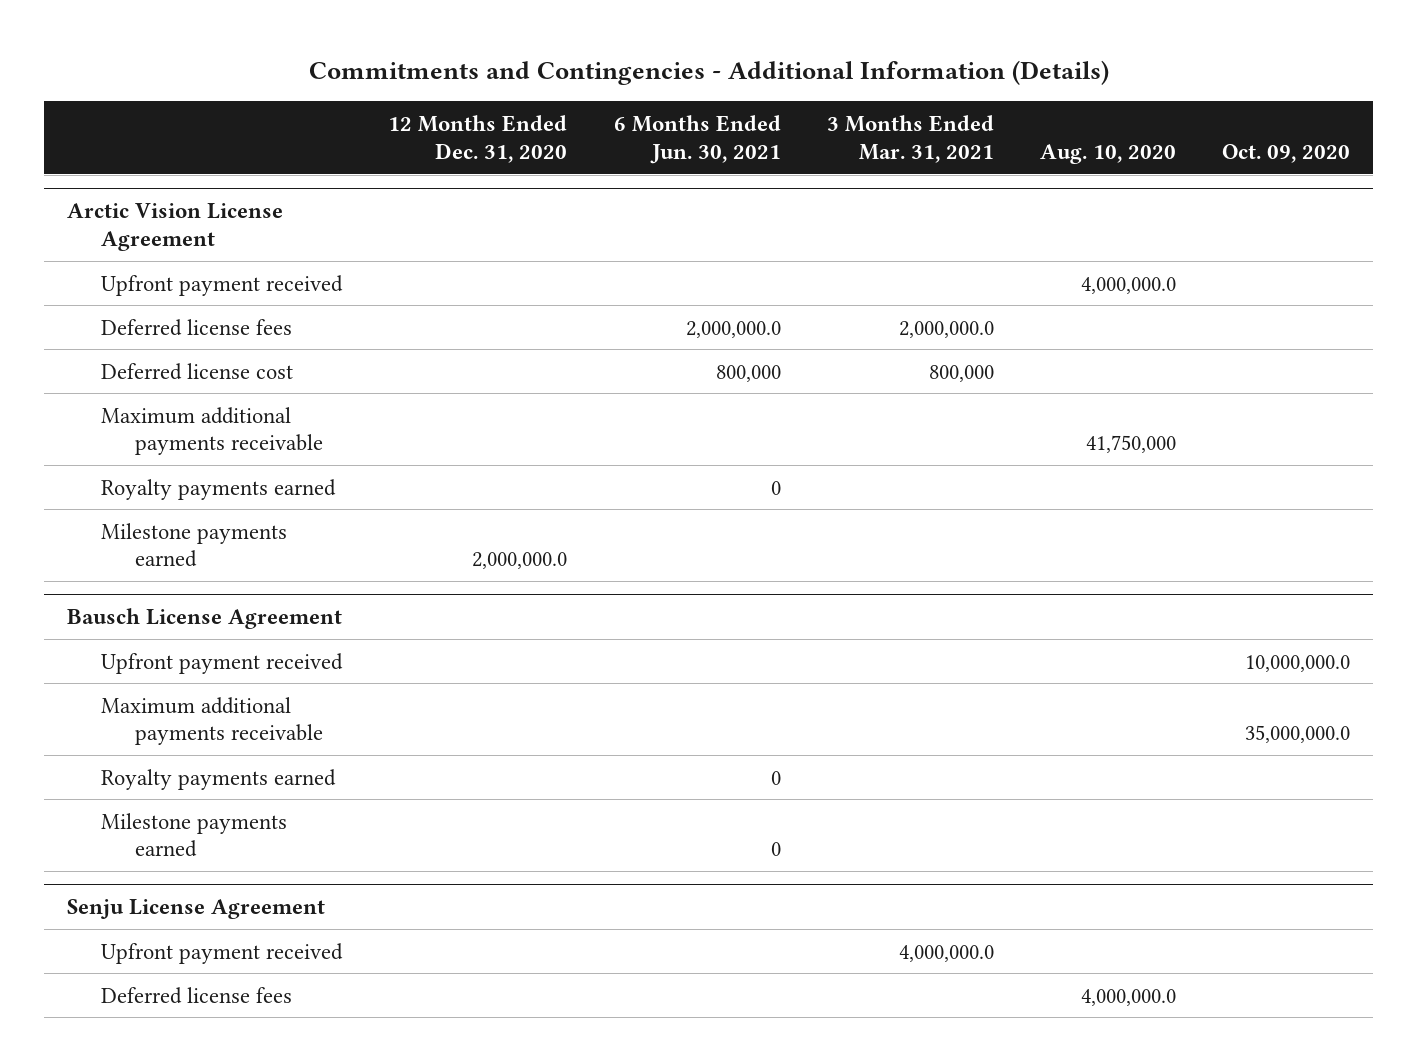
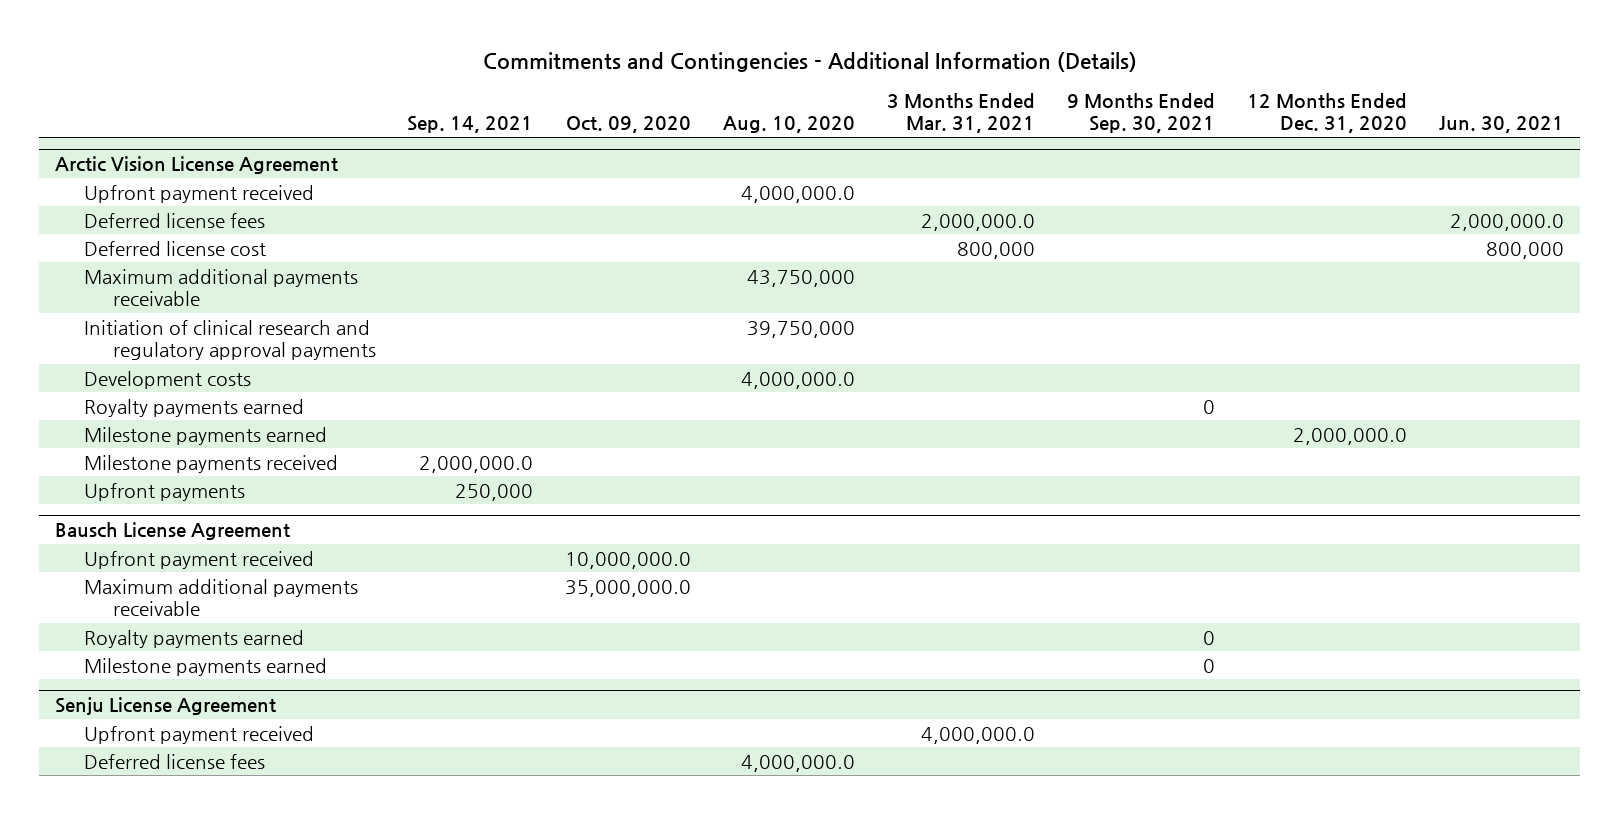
[613,114,781,164] 6 Months Ended Jun. 30, 2021 -> none
none -> [407,116,534,134] Sep. 14, 2021
none -> [1067,92,1216,134] 9 Months Ended Sep. 30, 2021
none -> [1439,116,1565,134] Jun. 30, 2021
[1086,435,1177,454] 41,750,000 -> [747,269,856,287] 43,750,000
none -> [83,319,376,361] Initiation of clinical research and regulatory approval payments
none -> [83,370,251,389] Development costs
none -> [83,454,338,473] Milestone payments received
none -> [83,482,245,501] Upfront payments

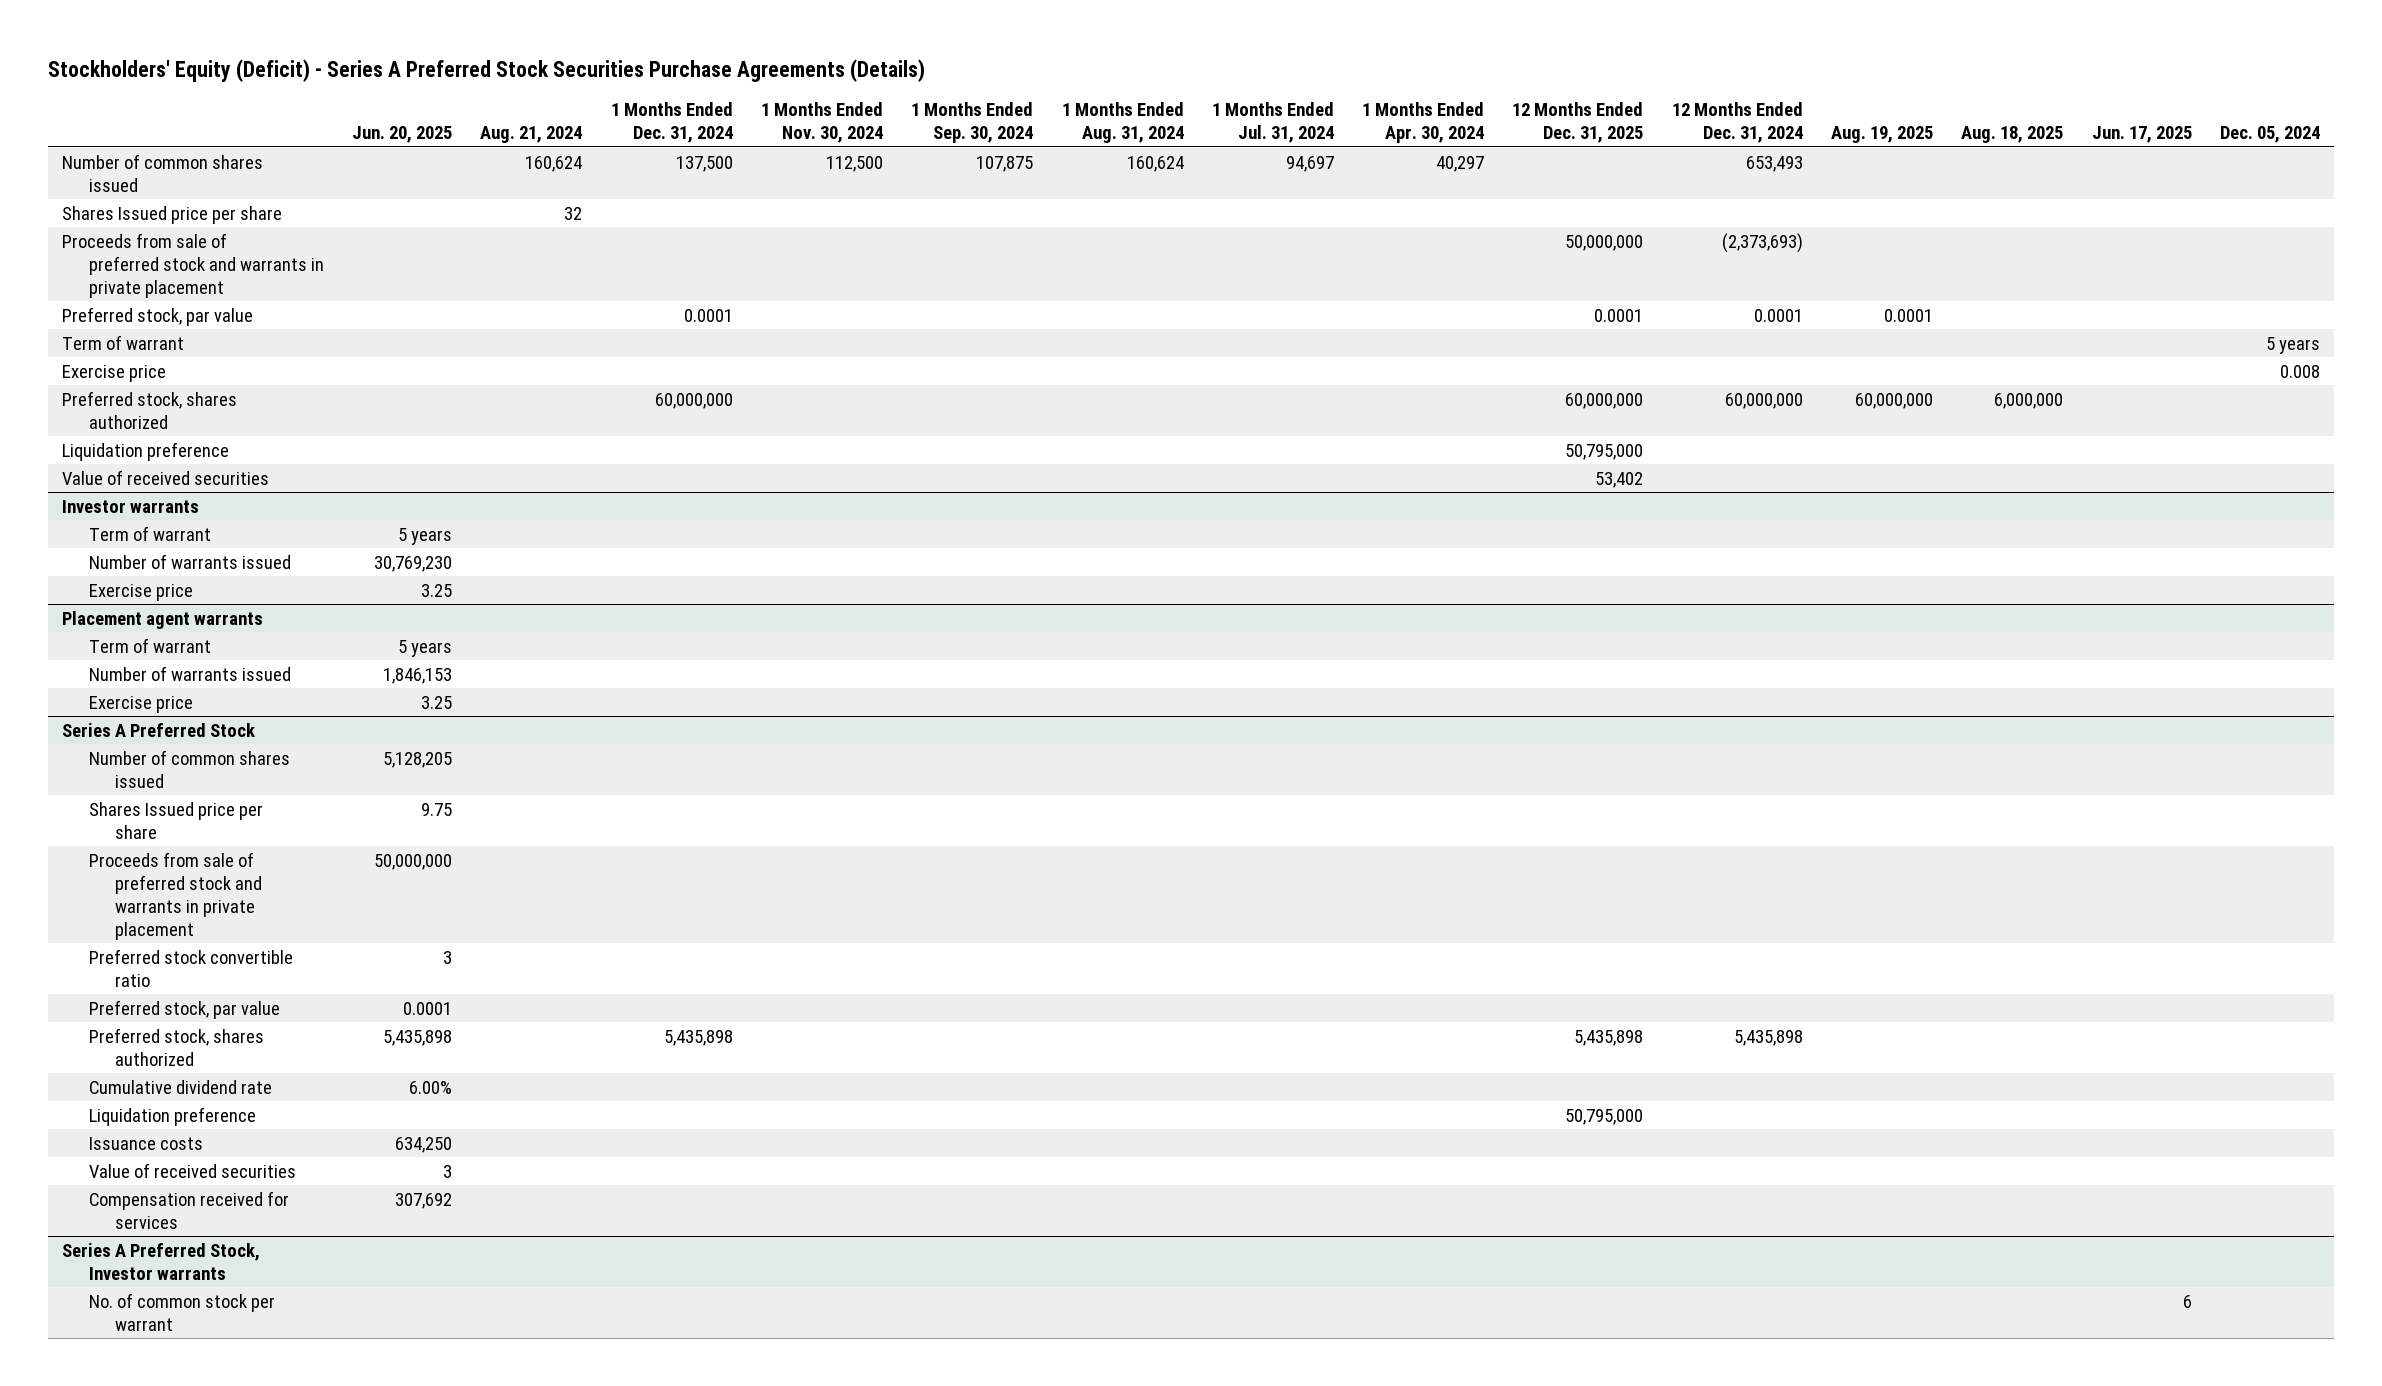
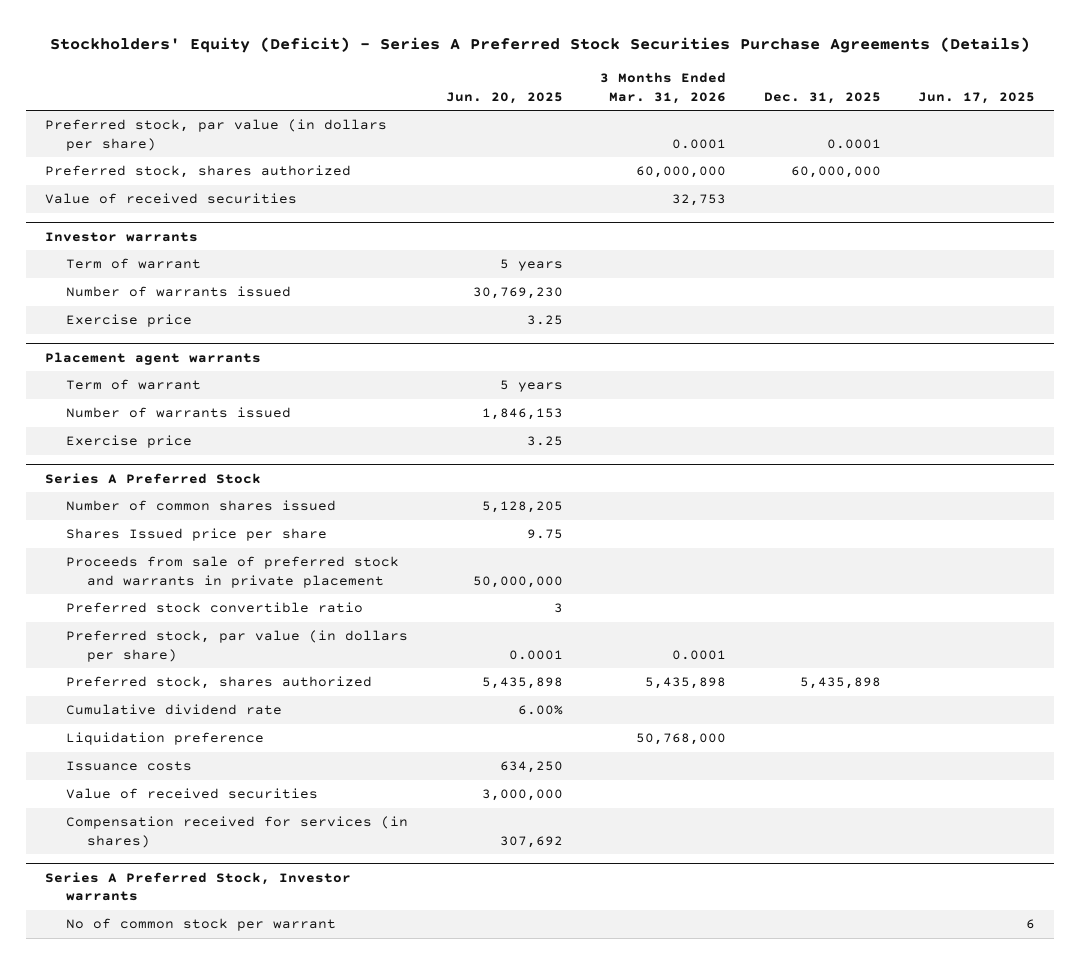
[480,126,583,144] Aug. 21, 2024 -> none
[610,102,733,144] 1 Months Ended Dec. 31, 2024 -> none
[760,102,883,144] 1 Months Ended Nov. 30, 2024 -> none
[911,102,1034,144] 1 Months Ended Sep. 30, 2024 -> none
[1061,102,1184,144] 1 Months Ended Aug. 31, 2024 -> none
[1211,102,1334,144] 1 Months Ended Jul. 31, 2024 -> none
[1362,102,1485,144] 1 Months Ended Apr. 30, 2024 -> none
[1512,102,1644,144] 12 Months Ended Dec. 31, 2025 -> none
[1671,102,1803,144] 12 Months Ended Dec. 31, 2024 -> none
[1831,126,1934,144] Aug. 19, 2025 -> none
[1961,126,2064,144] Aug. 18, 2025 -> none
[2219,126,2320,144] Dec. 05, 2024 -> none
none -> [600,71,727,104] 3 Months Ended Mar. 31, 2026
none -> [763,91,881,104] Dec. 31, 2025
[62,153,264,192] Number of common shares issued -> none
[62,205,283,224] Shares Issued price per share -> none
[62,232,324,298] Proceeds from sale of preferred stock and warrants in private placement -> none
[62,334,185,350] Term of warrant -> none
[62,364,167,382] Exercise price -> none
[62,306,254,326] Preferred stock, par value -> [45,119,388,151] Preferred stock, par value (in dollars per share)
[62,441,230,461] Liquidation preference -> none
[88,999,280,1019] Preferred stock, par value -> [65,630,408,662] Preferred stock, par value (in dollars per share)
[443,1164,453,1178] 3 -> [481,789,563,802] 3,000,000
[88,1190,289,1229] Compensation received for services -> [65,816,408,848] Compensation received for services (in shares)
[88,1292,275,1331] No. of common stock per warrant -> [65,918,336,932] No of common stock per warrant

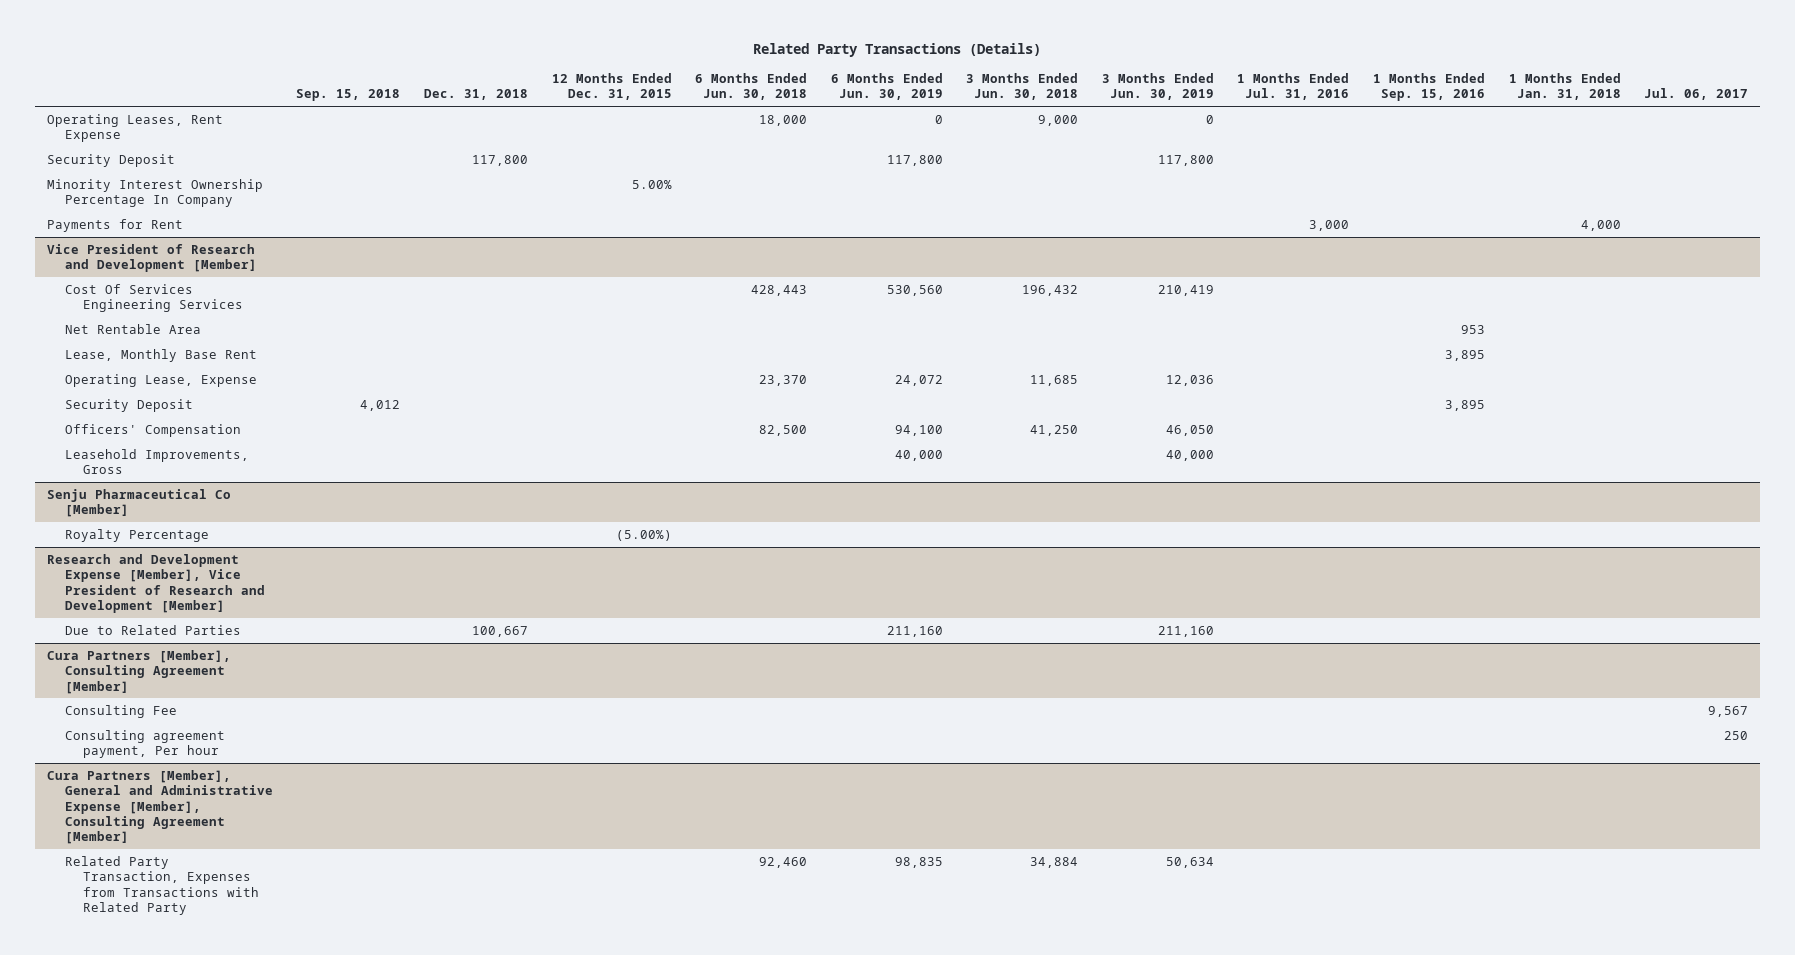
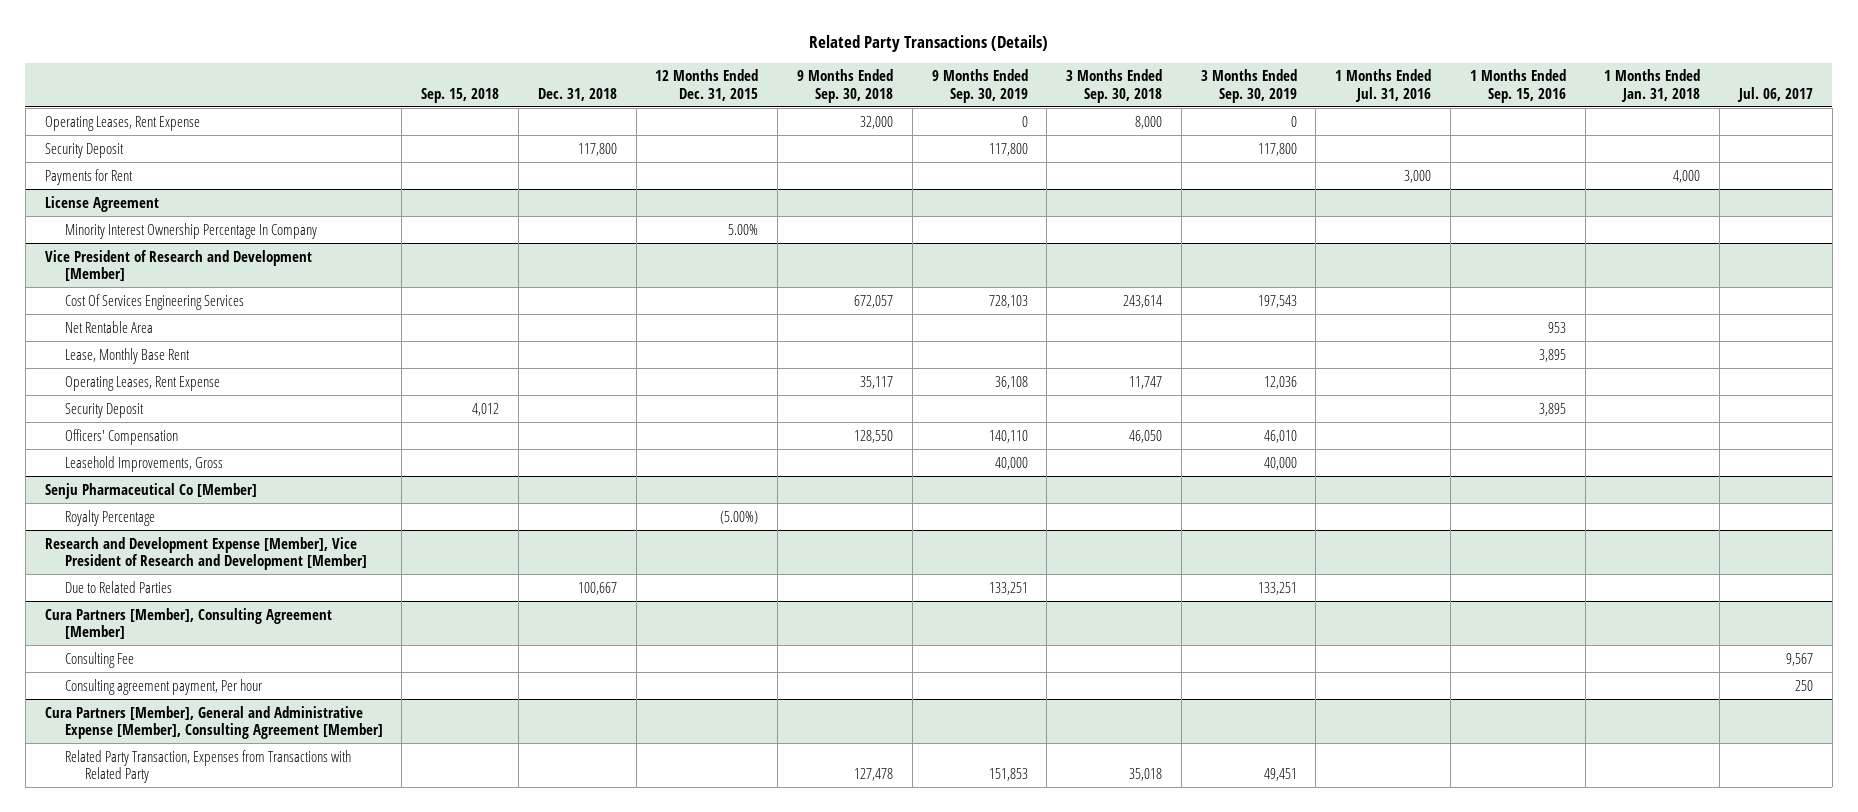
[695,72,808,101] 6 Months Ended Jun. 30, 2018 -> none
[830,72,943,101] 6 Months Ended Jun. 30, 2019 -> none
[966,72,1079,101] 3 Months Ended Jun. 30, 2018 -> none
[1101,72,1214,101] 3 Months Ended Jun. 30, 2019 -> none
none -> [796,69,893,103] 9 Months Ended Sep. 30, 2018
none -> [931,69,1028,103] 9 Months Ended Sep. 30, 2019
none -> [1066,69,1163,103] 3 Months Ended Sep. 30, 2018
none -> [1200,69,1297,103] 3 Months Ended Sep. 30, 2019
[46,178,263,208] Minority Interest Ownership Percentage In Company -> none
none -> [44,195,159,212] License Agreement
none -> [64,222,317,239] Minority Interest Ownership Percentage In Company
[64,373,257,387] Operating Lease, Expense -> none
none -> [64,375,220,391] Operating Leases, Rent Expense

